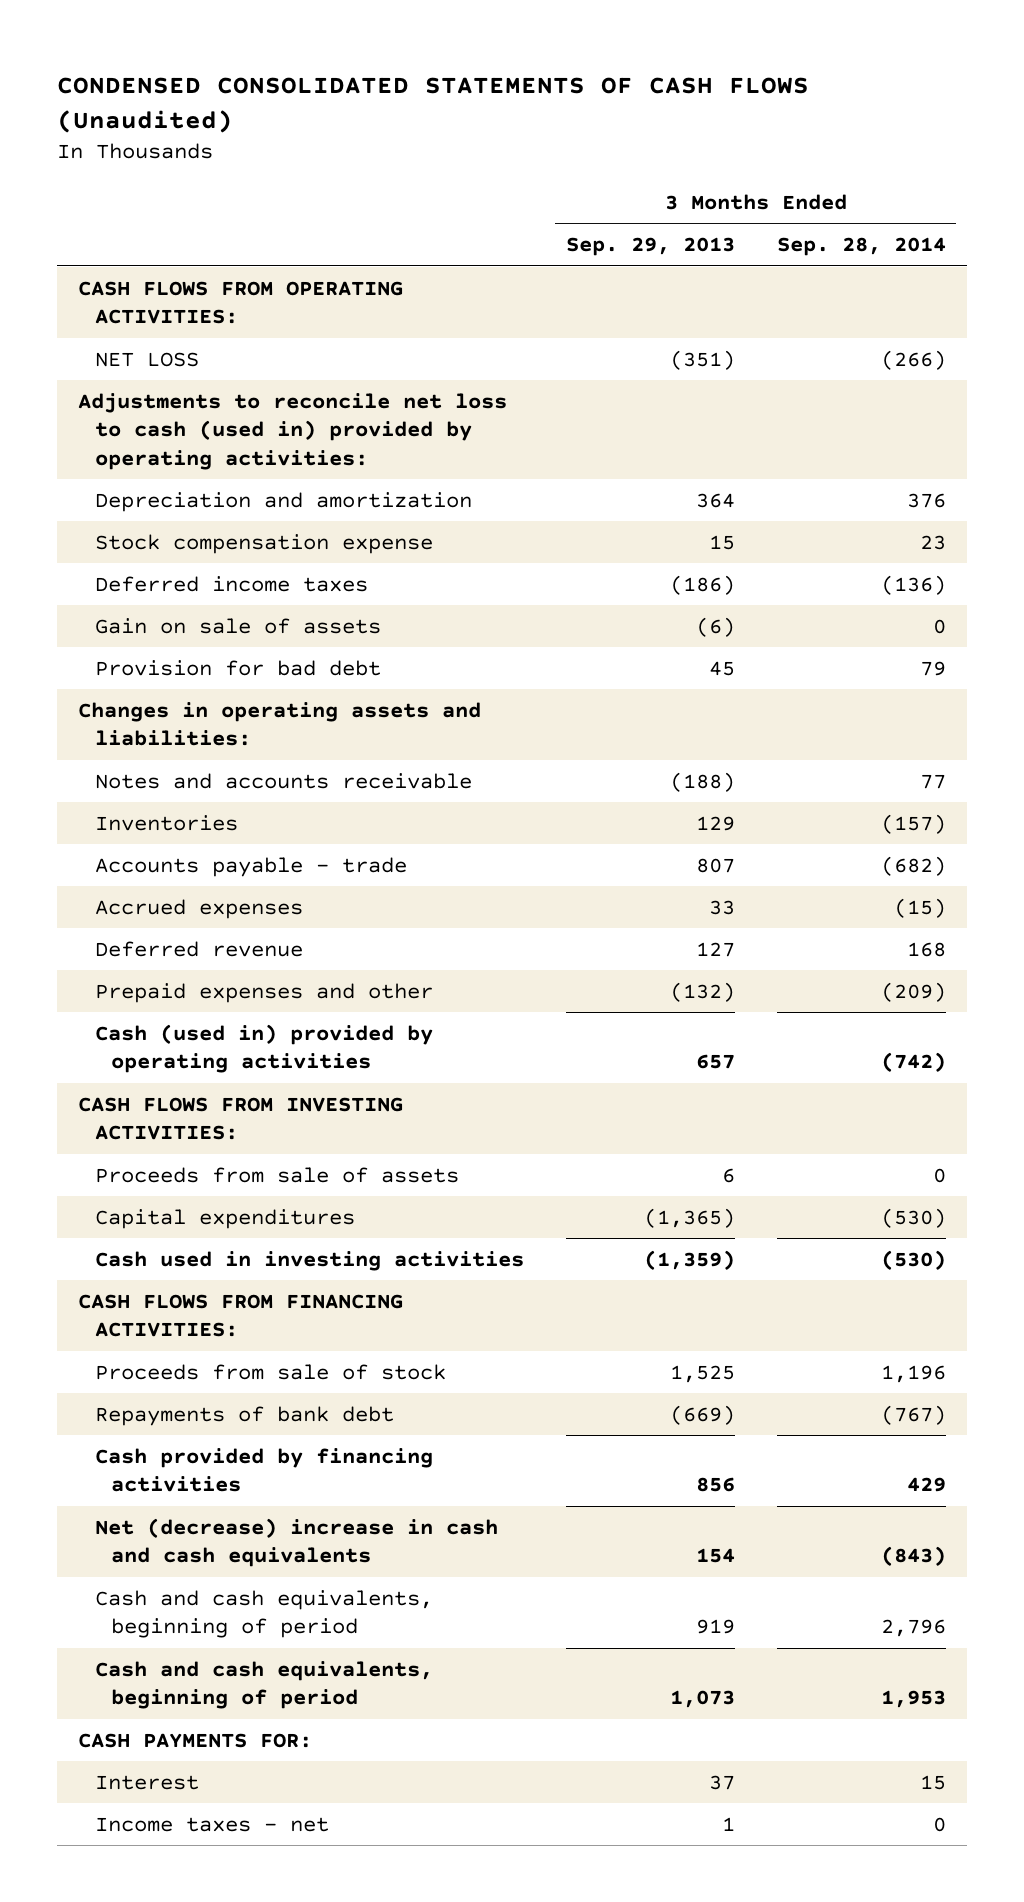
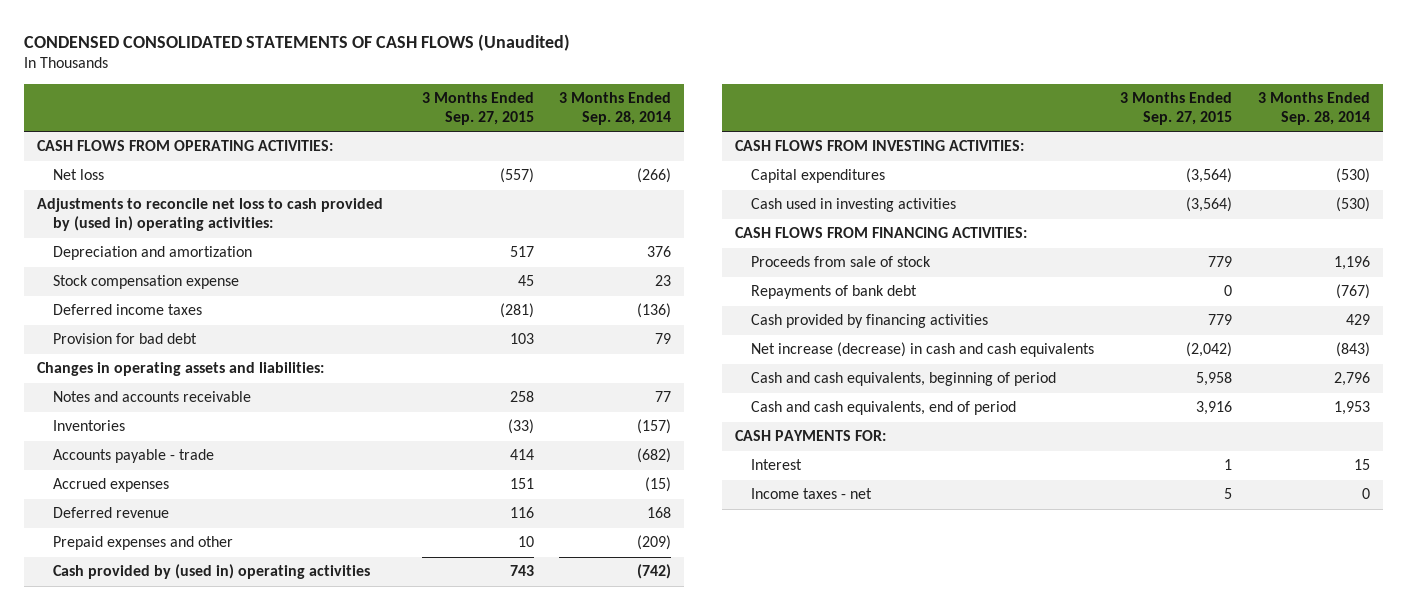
[565,237,735,257] Sep. 29, 2013 -> none
none -> [421,92,534,125] 3 Months Ended Sep. 27, 2015
[94,351,199,367] NET LOSS -> [52,169,104,181] Net loss
[78,392,508,470] Adjustments to reconcile net loss to cash (used in) provided by operating activities: -> [37,198,384,232] Adjustments to reconcile net loss to cash provided by (used in) operating activities:
[94,617,381,634] Gain on sale of assets -> none
[94,1023,433,1074] Cash (used in) provided by operating activities -> [52,564,370,580] Cash provided by (used in) operating activities
[94,1166,459,1183] Proceeds from sale of assets -> none
[94,1517,498,1568] Net (decrease) increase in cash and cash equivalents -> [750,342,1094,358] Net increase (decrease) in cash and cash equivalents
[94,1660,433,1710] Cash and cash equivalents, beginning of period -> [750,401,1016,416] Cash and cash equivalents, end of period

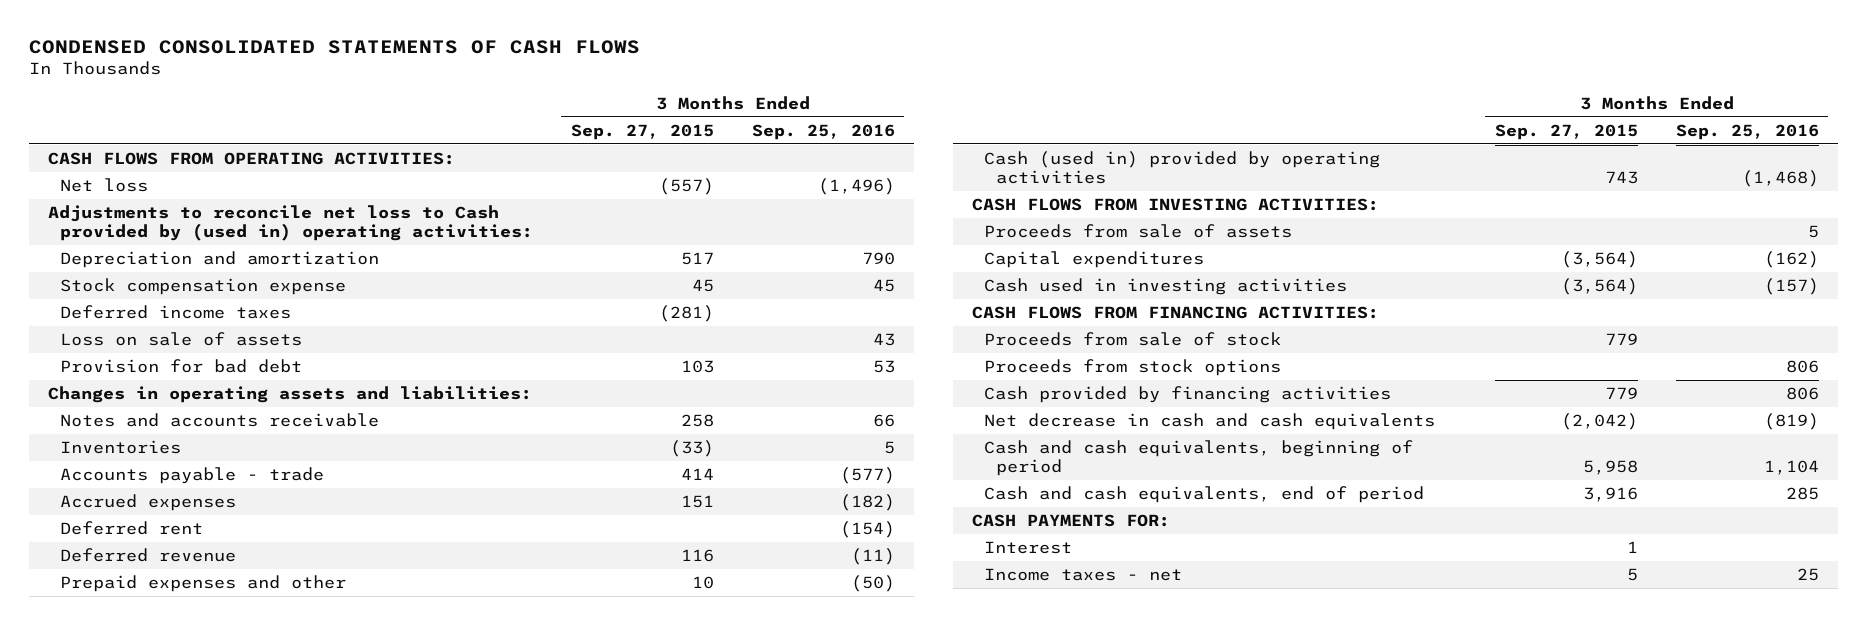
[24,33,571,51] CONDENSED CONSOLIDATED STATEMENTS OF CASH FLOWS (Unaudited) -> [28,40,640,55] CONDENSED CONSOLIDATED STATEMENTS OF CASH FLOWS
[559,92,672,125] 3 Months Ended Sep. 28, 2014 -> none
none -> [751,123,895,140] Sep. 25, 2016
[37,198,384,232] Adjustments to reconcile net loss to cash provided by (used in) operating activities: -> [47,204,533,242] Adjustments to reconcile net loss to Cash provided by (used in) operating activities:
none -> [59,331,302,346] Loss on sale of assets
none -> [59,520,203,535] Deferred rent
[52,564,370,580] Cash provided by (used in) operating activities -> [983,150,1380,185] Cash (used in) provided by operating activities
none -> [983,223,1292,238] Proceeds from sale of assets
[750,285,917,300] Repayments of bank debt -> none
none -> [983,358,1281,376] Proceeds from stock options
[750,342,1094,358] Net increase (decrease) in cash and cash equivalents -> [983,412,1435,430] Net decrease in cash and cash equivalents

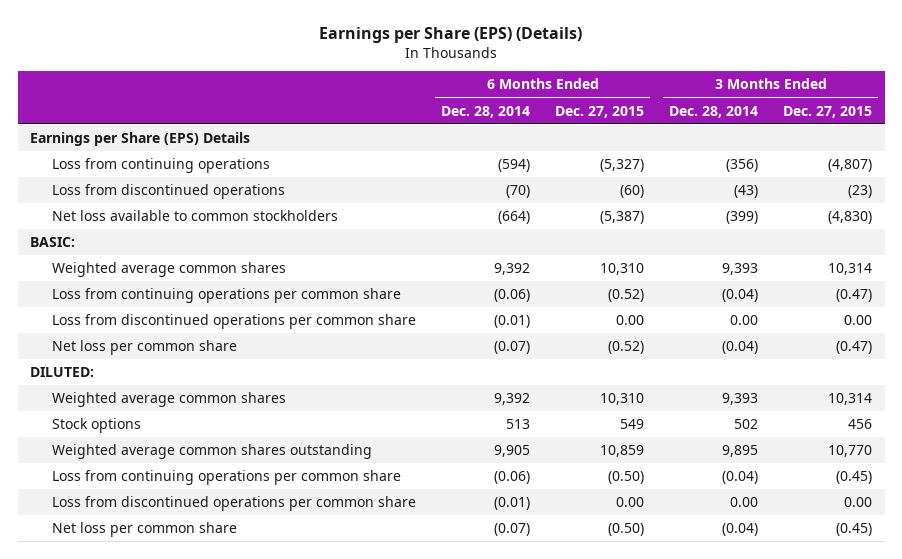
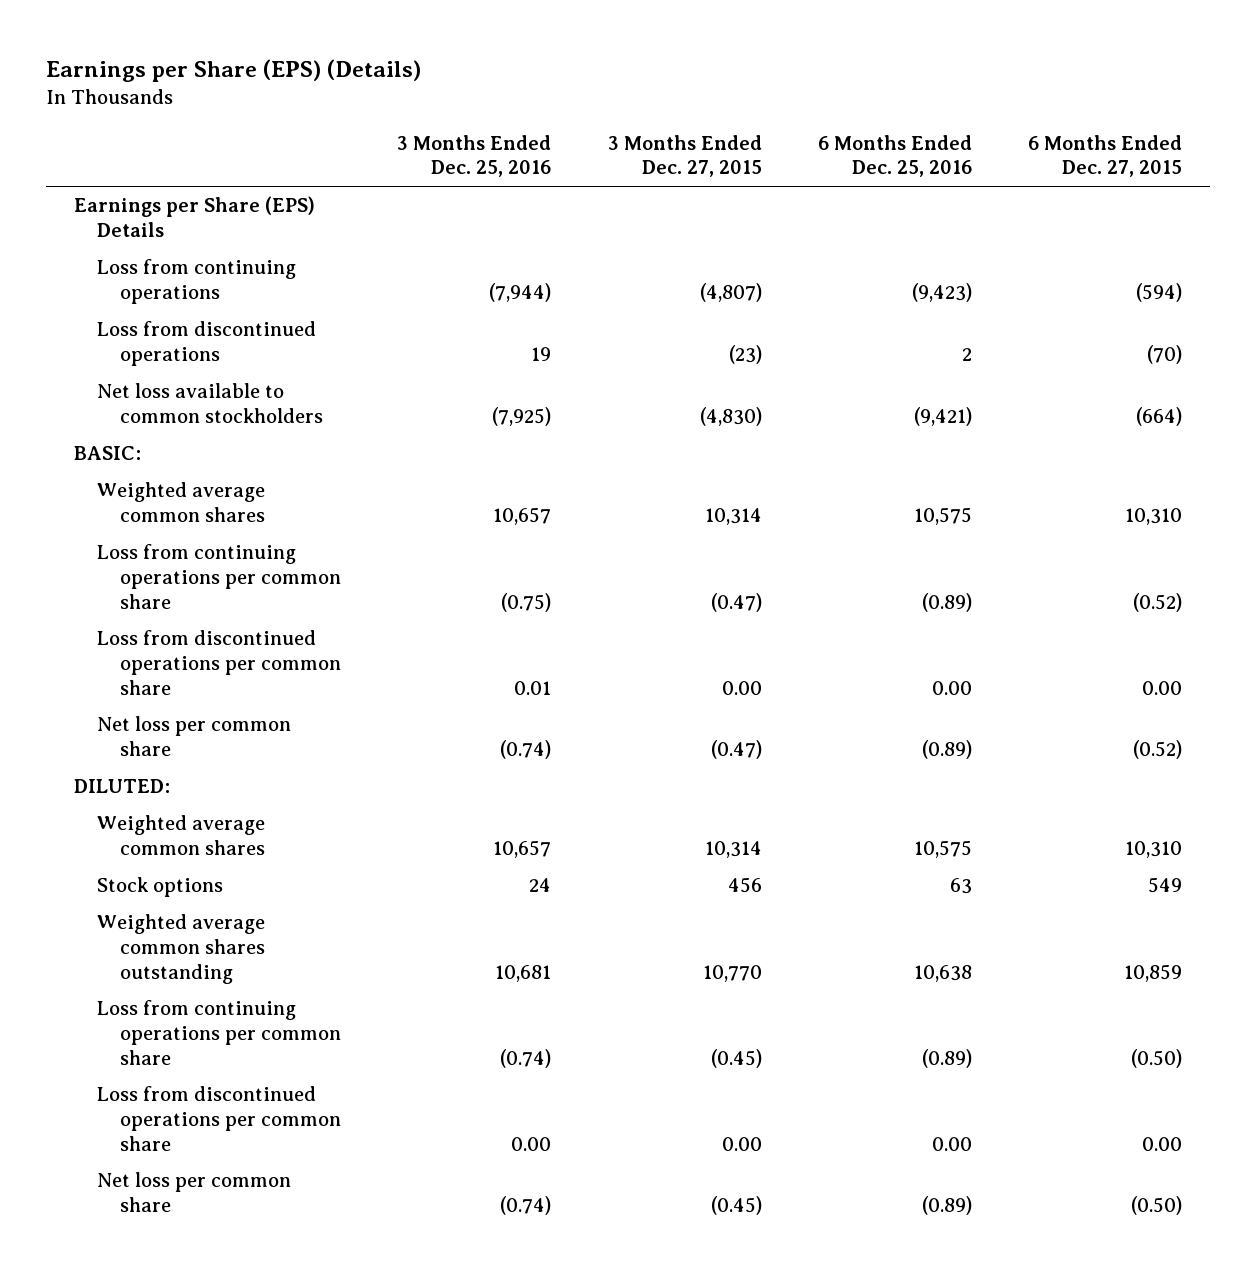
[441,105,531,118] Dec. 28, 2014 -> none
[669,105,759,118] Dec. 28, 2014 -> none
none -> [397,134,552,178] 3 Months Ended Dec. 25, 2016
none -> [817,134,972,178] 6 Months Ended Dec. 25, 2016
[600,159,645,173] (5,327) -> [1135,283,1182,303] (594)
[620,185,645,199] (60) -> [1146,345,1182,365] (70)
[600,211,645,225] (5,387) -> [1135,407,1182,427] (664)

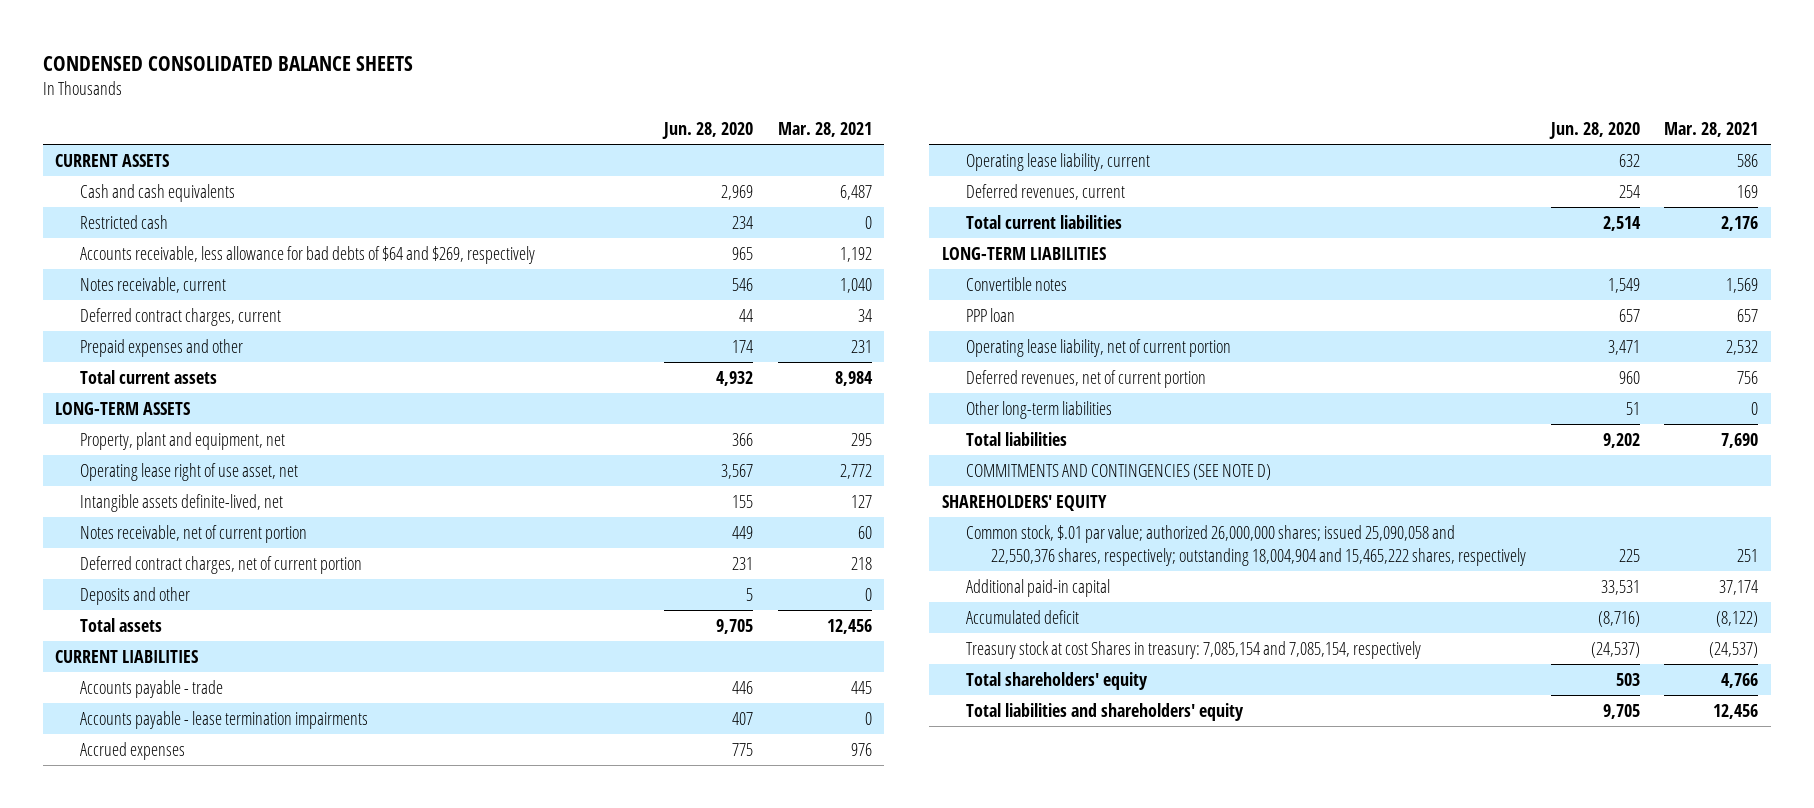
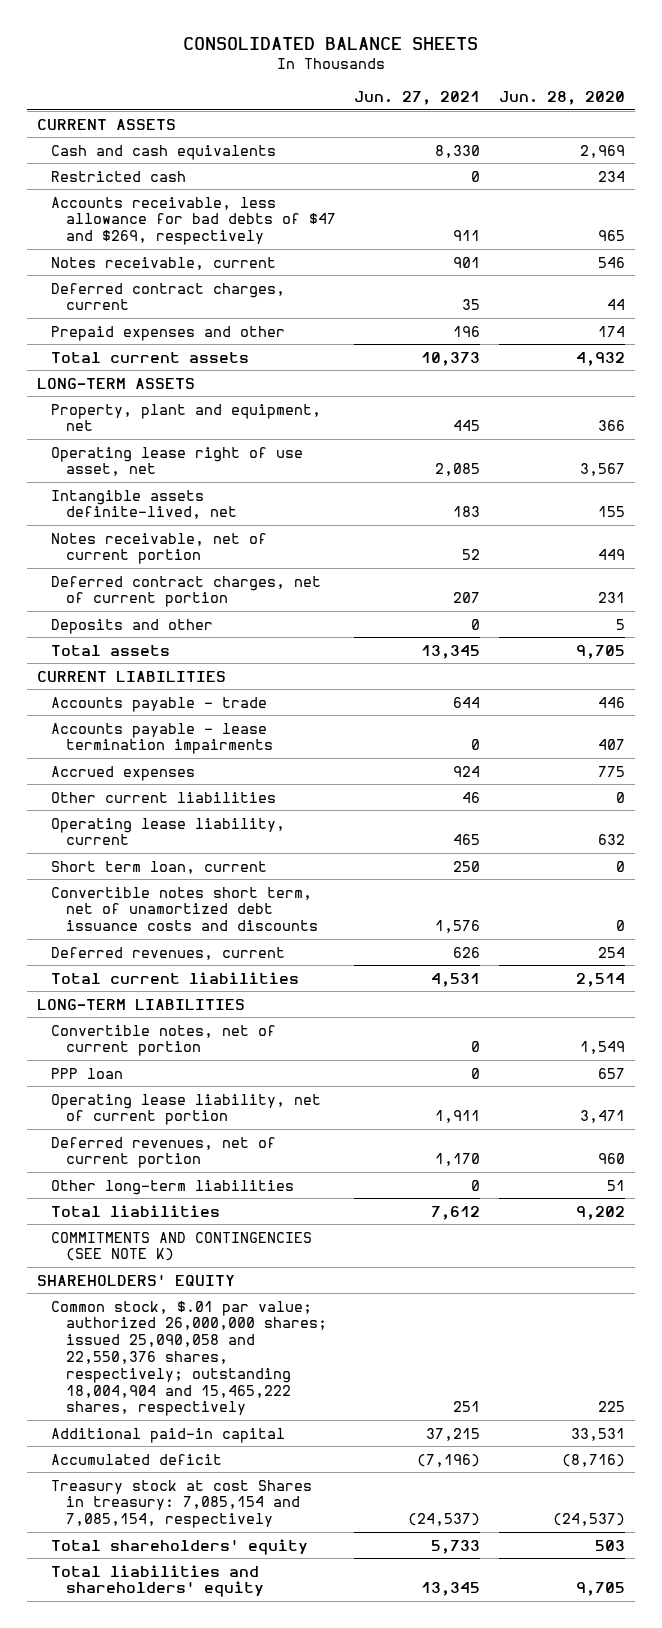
[42,55,413,71] CONDENSED CONSOLIDATED BALANCE SHEETS -> [182,36,478,50] CONSOLIDATED BALANCE SHEETS
[777,121,872,137] Mar. 28, 2021 -> none
none -> [354,91,481,106] Jun. 27, 2021
[79,246,535,265] Accounts receivable, less allowance for bad debts of $64 and $269, respectively -> [51,196,336,246] Accounts receivable, less allowance for bad debts of $47 and $269, respectively
none -> [51,791,277,803] Other current liabilities
none -> [51,860,268,874] Short term loan, current
none -> [51,886,318,932] Convertible notes short term, net of unamortized debt issuance costs and discounts
[966,277,1068,292] Convertible notes -> [51,1024,277,1057] Convertible notes, net of current portion
[966,464,1272,481] COMMITMENTS AND CONTINGENCIES (SEE NOTE D) -> [51,1231,313,1262] COMMITMENTS AND CONTINGENCIES (SEE NOTE K)

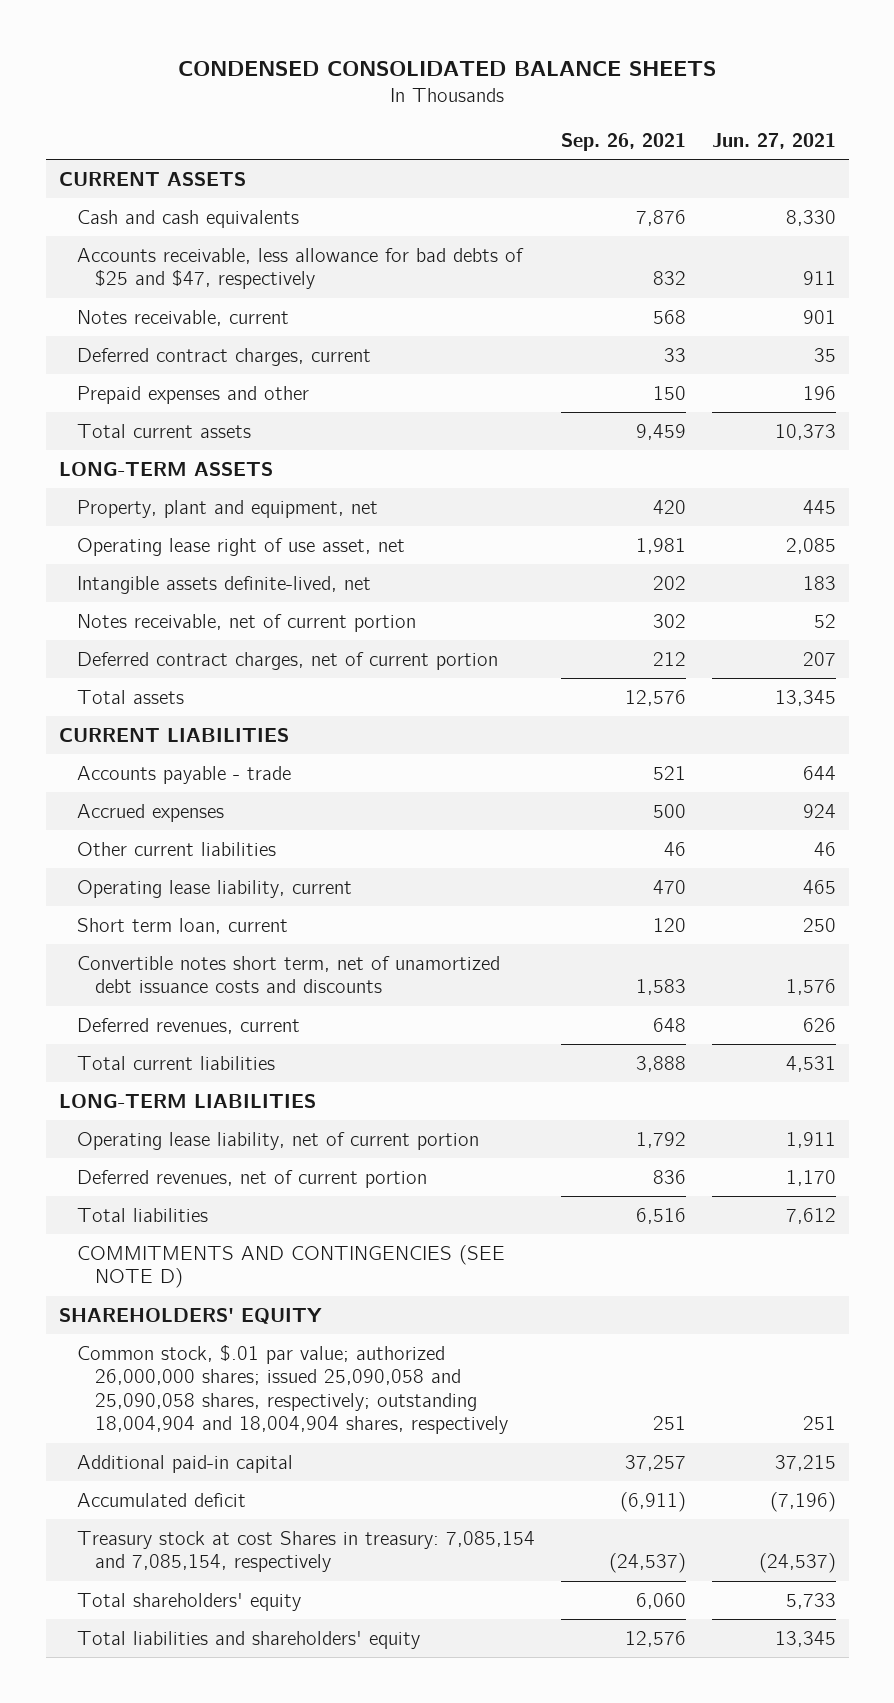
[182,36,478,50] CONSOLIDATED BALANCE SHEETS -> [178,60,717,76] CONDENSED CONSOLIDATED BALANCE SHEETS
[499,91,626,106] Jun. 28, 2020 -> none
none -> [560,132,686,151] Sep. 26, 2021
[51,170,187,182] Restricted cash -> none
[51,196,336,246] Accounts receivable, less allowance for bad debts of $47 and $269, respectively -> [76,247,524,290] Accounts receivable, less allowance for bad debts of $25 and $47, respectively
[51,618,214,634] Deposits and other -> none
[51,722,273,755] Accounts payable - lease termination impairments -> none
[51,1024,277,1057] Convertible notes, net of current portion -> none
[51,1067,124,1079] PPP loan -> none
[51,1179,295,1195] Other long-term liabilities -> none
[51,1231,313,1262] COMMITMENTS AND CONTINGENCIES (SEE NOTE K) -> [76,1244,505,1289] COMMITMENTS AND CONTINGENCIES (SEE NOTE D)
[51,1300,327,1417] Common stock, $.01 par value; authorized 26,000,000 shares; issued 25,090,058 and 22,550,376 shares, respectively; outstanding 18,004,904 and 15,465,222 shares, respectively -> [76,1344,509,1435] Common stock, $.01 par value; authorized 26,000,000 shares; issued 25,090,058 and 25,090,058 shares, respectively; outstanding 18,004,904 and 18,004,904 shares, respectively

